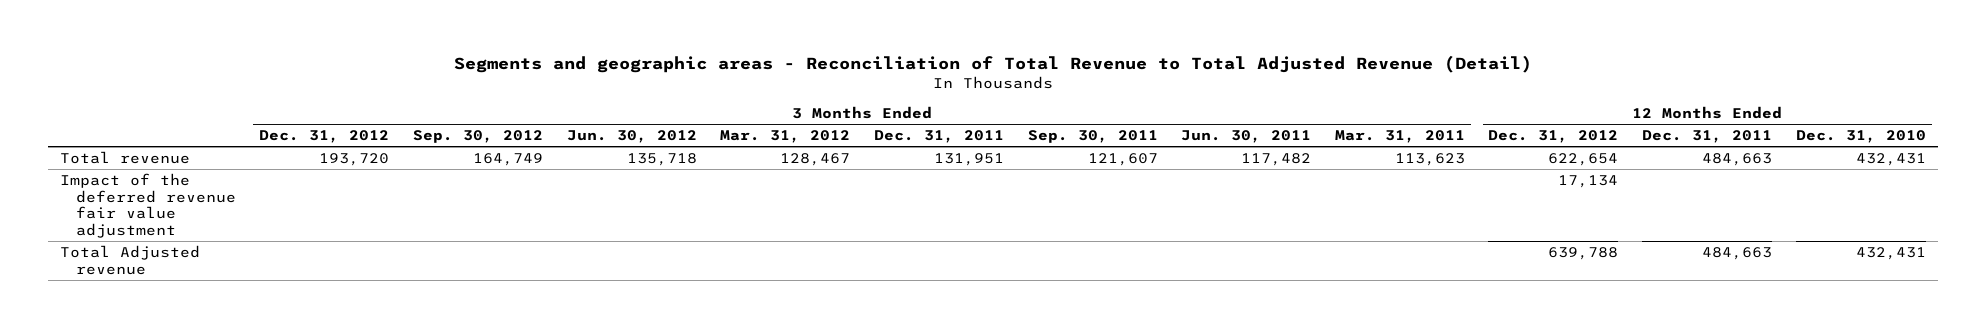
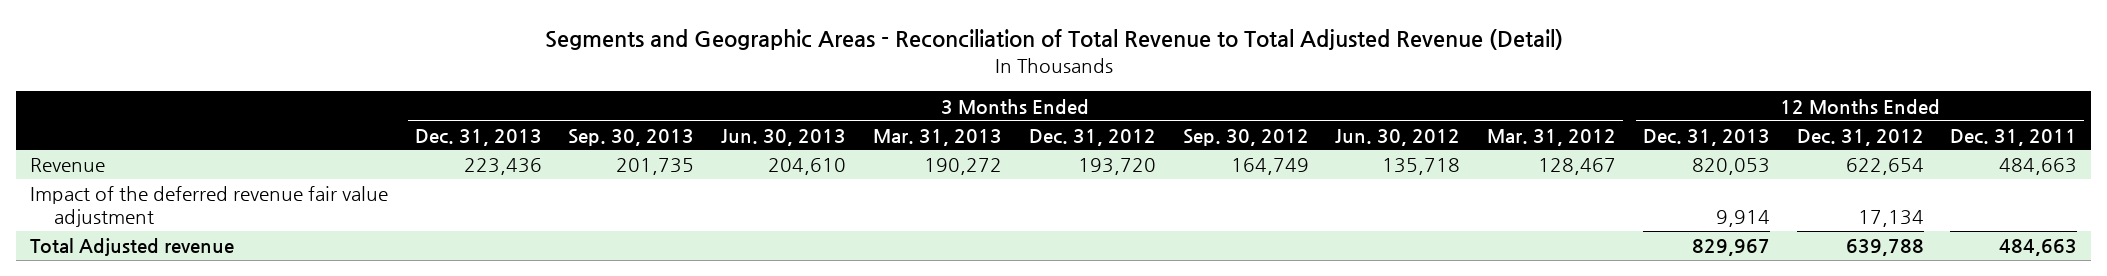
[453,55,1532,74] Segments and geographic areas - Reconciliation of Total Revenue to Total Adjusted Revenue (Detail) -> [544,29,1563,51] Segments and Geographic Areas - Reconciliation of Total Revenue to Total Adjusted Revenue (Detail)
[873,130,1004,144] Dec. 31, 2011 -> none
[1027,130,1158,144] Sep. 30, 2011 -> none
[1181,130,1312,144] Jun. 30, 2011 -> none
[1334,130,1465,144] Mar. 31, 2011 -> none
[1795,130,1926,144] Dec. 31, 2010 -> none
none -> [414,128,542,146] Dec. 31, 2013
none -> [568,128,695,146] Sep. 30, 2013
none -> [721,128,847,146] Jun. 30, 2013
none -> [872,128,1002,146] Mar. 31, 2013
none -> [1642,128,1770,146] Dec. 31, 2013
[59,151,190,165] Total revenue -> [29,158,105,173] Revenue

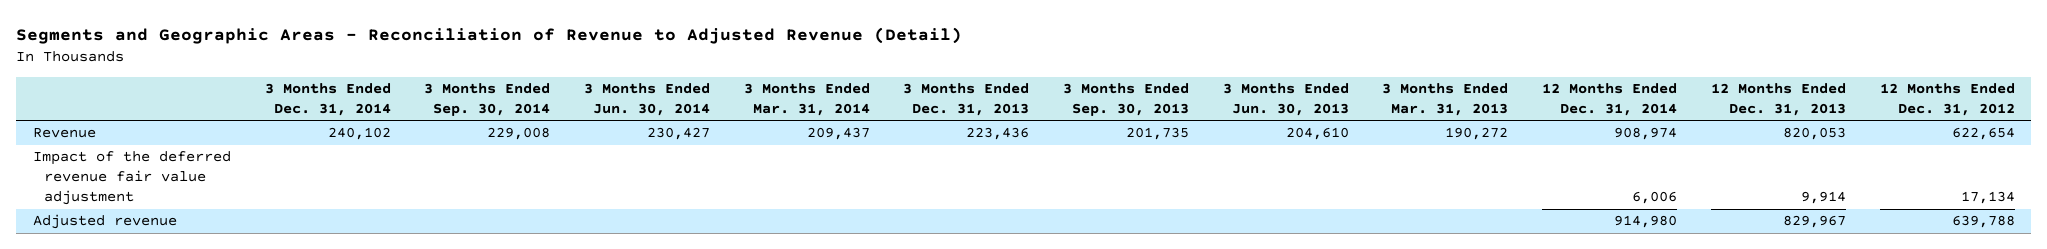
[544,29,1563,51] Segments and Geographic Areas - Reconciliation of Total Revenue to Total Adjusted Revenue (Detail) -> [16,27,963,45] Segments and Geographic Areas - Reconciliation of Revenue to Adjusted Revenue (Detail)
[1028,128,1156,146] Dec. 31, 2012 -> none
[1182,128,1309,146] Sep. 30, 2012 -> none
[1335,128,1461,146] Jun. 30, 2012 -> none
[1487,128,1617,146] Mar. 31, 2012 -> none
[1950,128,2078,146] Dec. 31, 2011 -> none
none -> [264,83,391,117] 3 Months Ended Dec. 31, 2014
none -> [424,83,551,117] 3 Months Ended Sep. 30, 2014
none -> [583,83,710,117] 3 Months Ended Jun. 30, 2014
none -> [743,83,870,117] 3 Months Ended Mar. 31, 2014
none -> [1542,83,1678,117] 12 Months Ended Dec. 31, 2014
[29,238,234,257] Total Adjusted revenue -> [32,214,177,230] Adjusted revenue

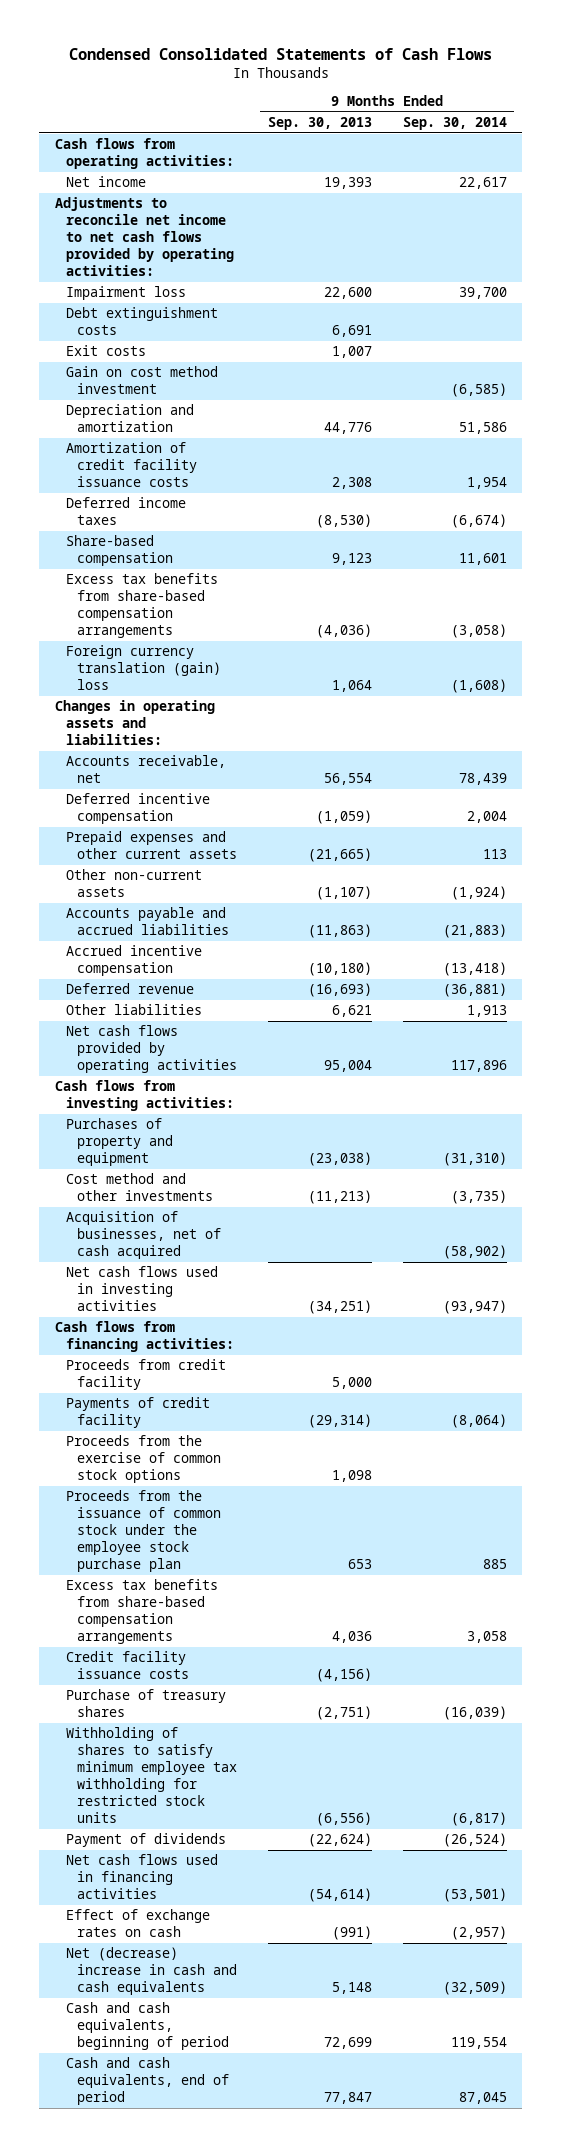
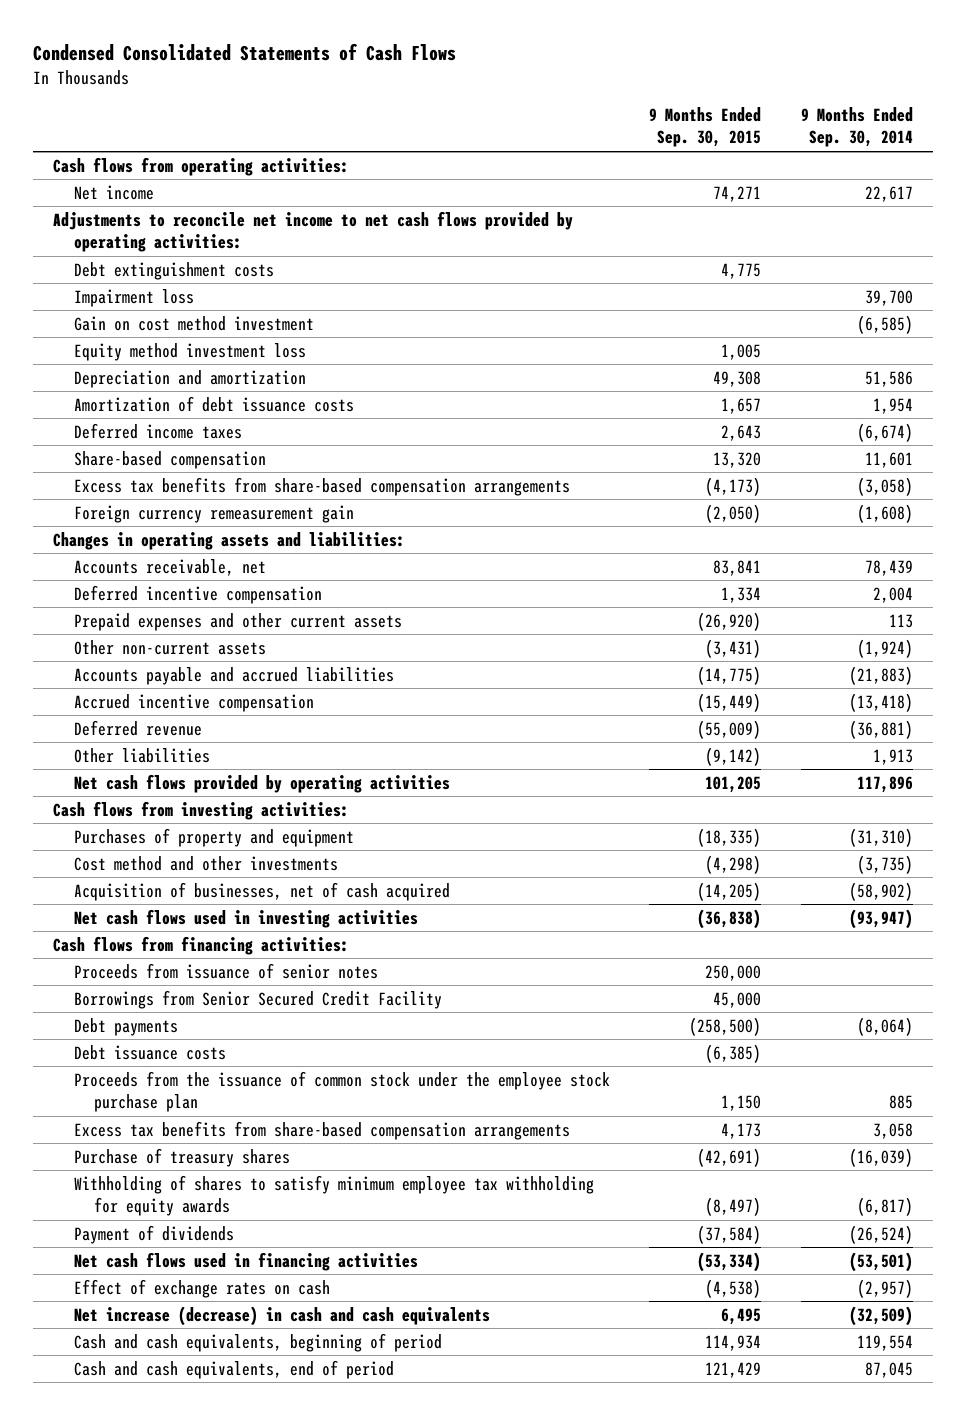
[267,117,372,131] Sep. 30, 2013 -> none
none -> [649,107,762,148] 9 Months Ended Sep. 30, 2015
[65,345,146,357] Exit costs -> none
[65,286,186,301] Impairment loss -> [73,288,194,307] Impairment loss
none -> [73,342,306,361] Equity method investment loss
[65,442,198,488] Amortization of credit facility issuance costs -> [73,395,354,412] Amortization of debt issuance costs
[65,645,222,691] Foreign currency translation (gain) loss -> [73,504,354,523] Foreign currency remeasurement gain
[65,1359,226,1391] Proceeds from credit facility -> none
[65,1435,222,1484] Proceeds from the exercise of common stock options -> none
none -> [73,962,378,979] Proceeds from issuance of senior notes
none -> [73,989,442,1009] Borrowings from Senior Secured Credit Facility
[65,1397,210,1429] Payments of credit facility -> [73,1017,178,1036] Debt payments
none -> [73,1044,226,1060] Debt issuance costs
[65,1651,190,1680] Credit facility issuance costs -> none
[65,1727,238,1824] Withholding of shares to satisfy minimum employee tax withholding for restricted stock units -> [73,1174,594,1217] Withholding of shares to satisfy minimum employee tax withholding for equity awards
[65,1947,238,1996] Net (decrease) increase in cash and cash equivalents -> [73,1305,490,1326] Net increase (decrease) in cash and cash equivalents

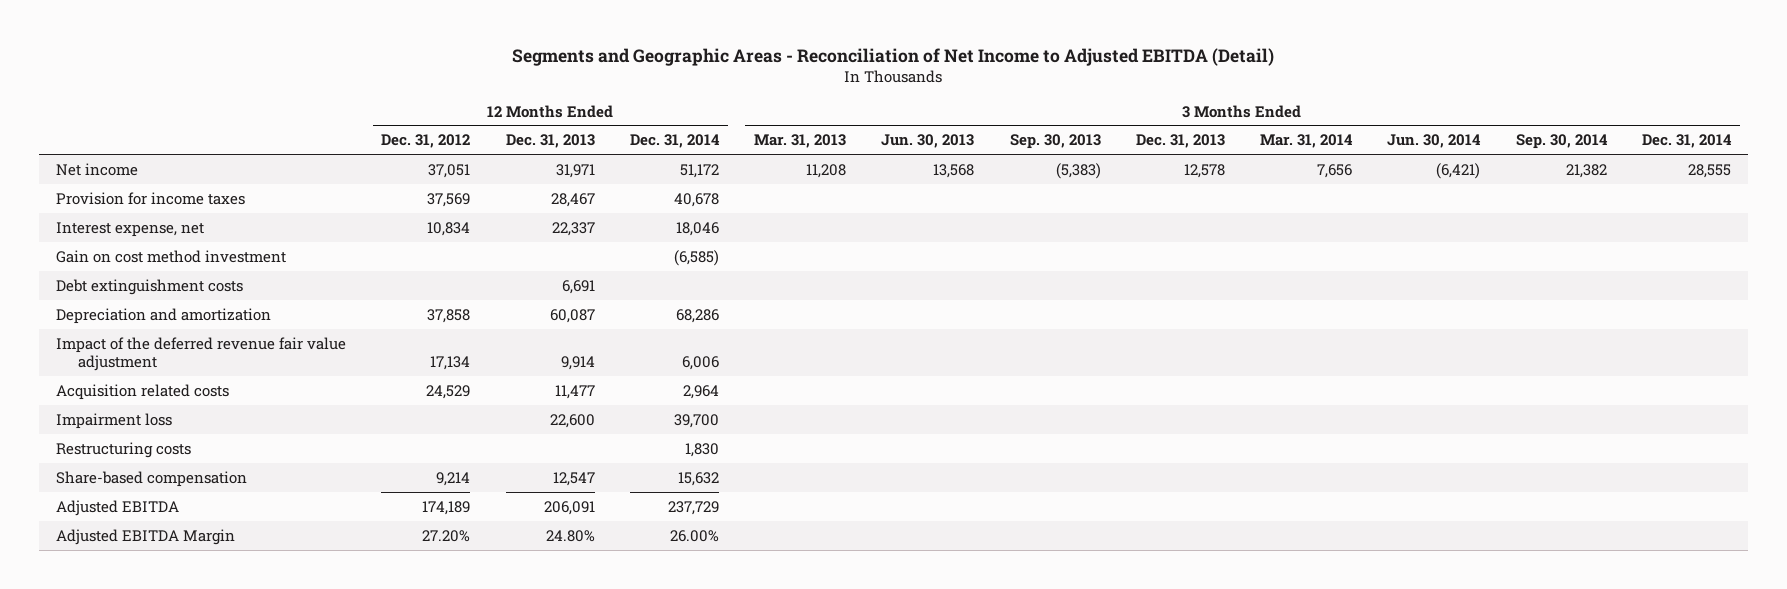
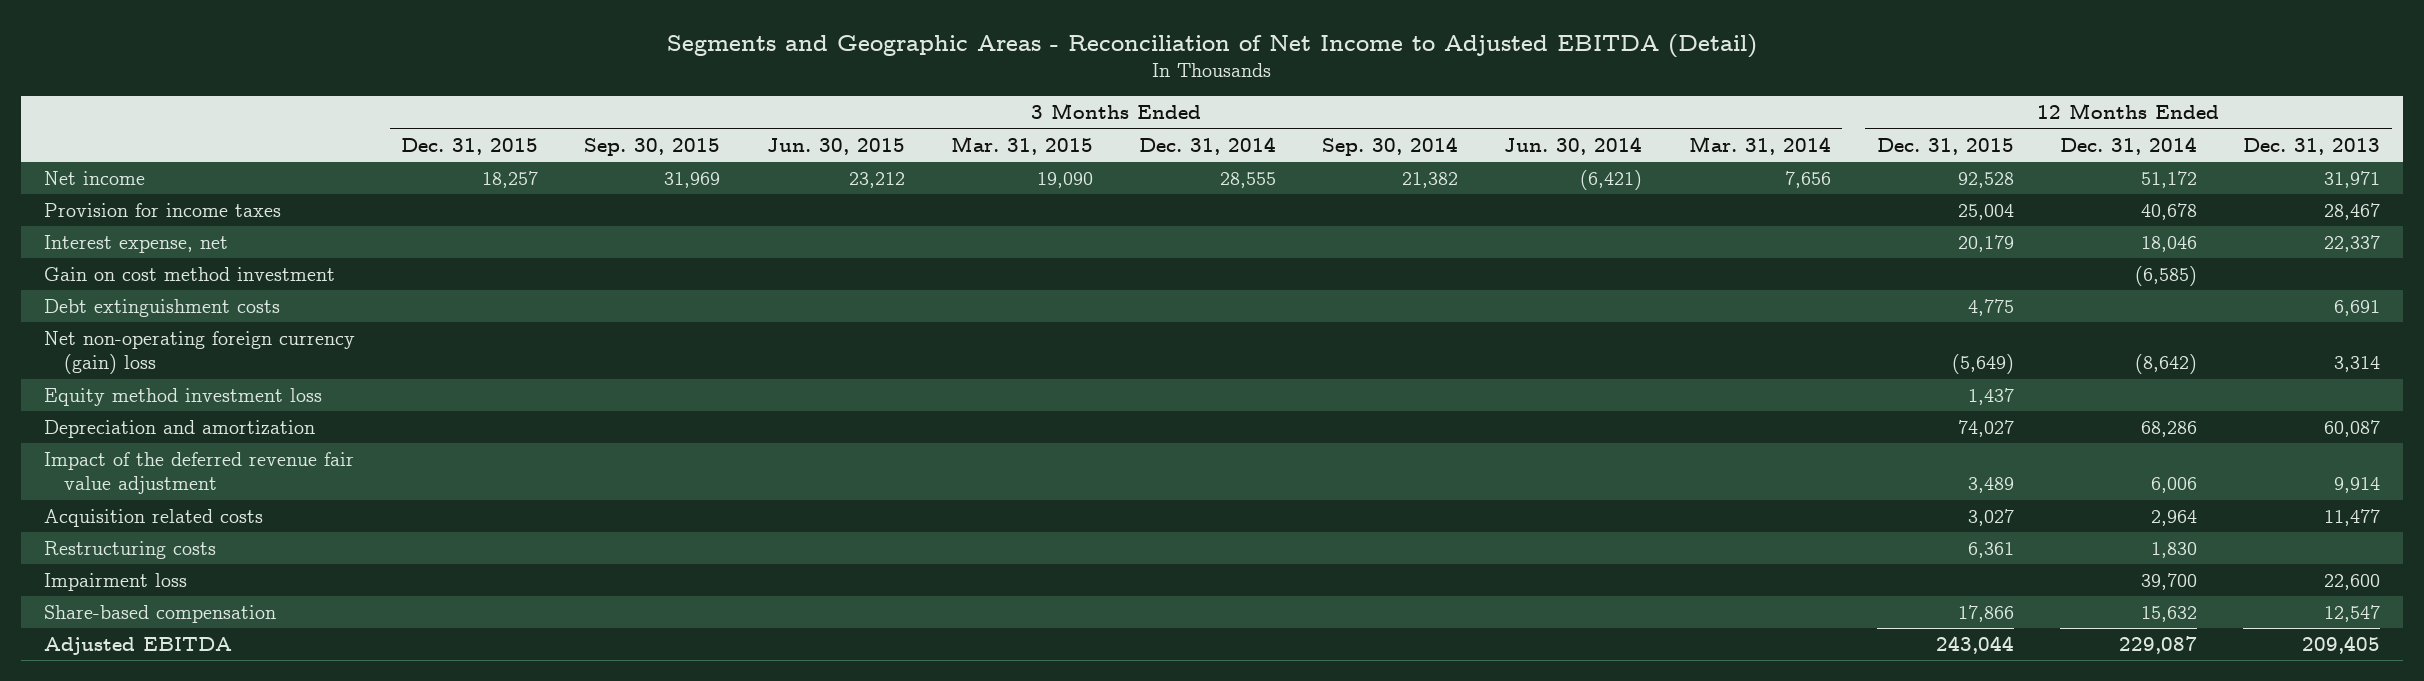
[381,134,471,149] Dec. 31, 2012 -> none
[754,134,847,149] Mar. 31, 2013 -> none
[881,134,975,149] Jun. 30, 2013 -> none
[1009,134,1101,150] Sep. 30, 2013 -> none
[1135,134,1225,149] Dec. 31, 2013 -> none
none -> [401,137,539,155] Dec. 31, 2015
none -> [584,137,721,156] Sep. 30, 2015
none -> [766,137,905,155] Jun. 30, 2015
none -> [950,135,1093,155] Mar. 31, 2015
none -> [1876,137,2014,155] Dec. 31, 2015
none -> [43,330,355,375] Net non-operating foreign currency (gain) loss
none -> [43,387,322,406] Equity method investment loss
[56,412,173,429] Impairment loss -> [43,572,187,591] Impairment loss
[56,528,236,545] Adjusted EBITDA Margin -> none
[543,500,595,515] 206,091 -> [2302,635,2381,654] 209,405
[667,500,719,515] 237,729 -> [2118,635,2197,654] 229,087

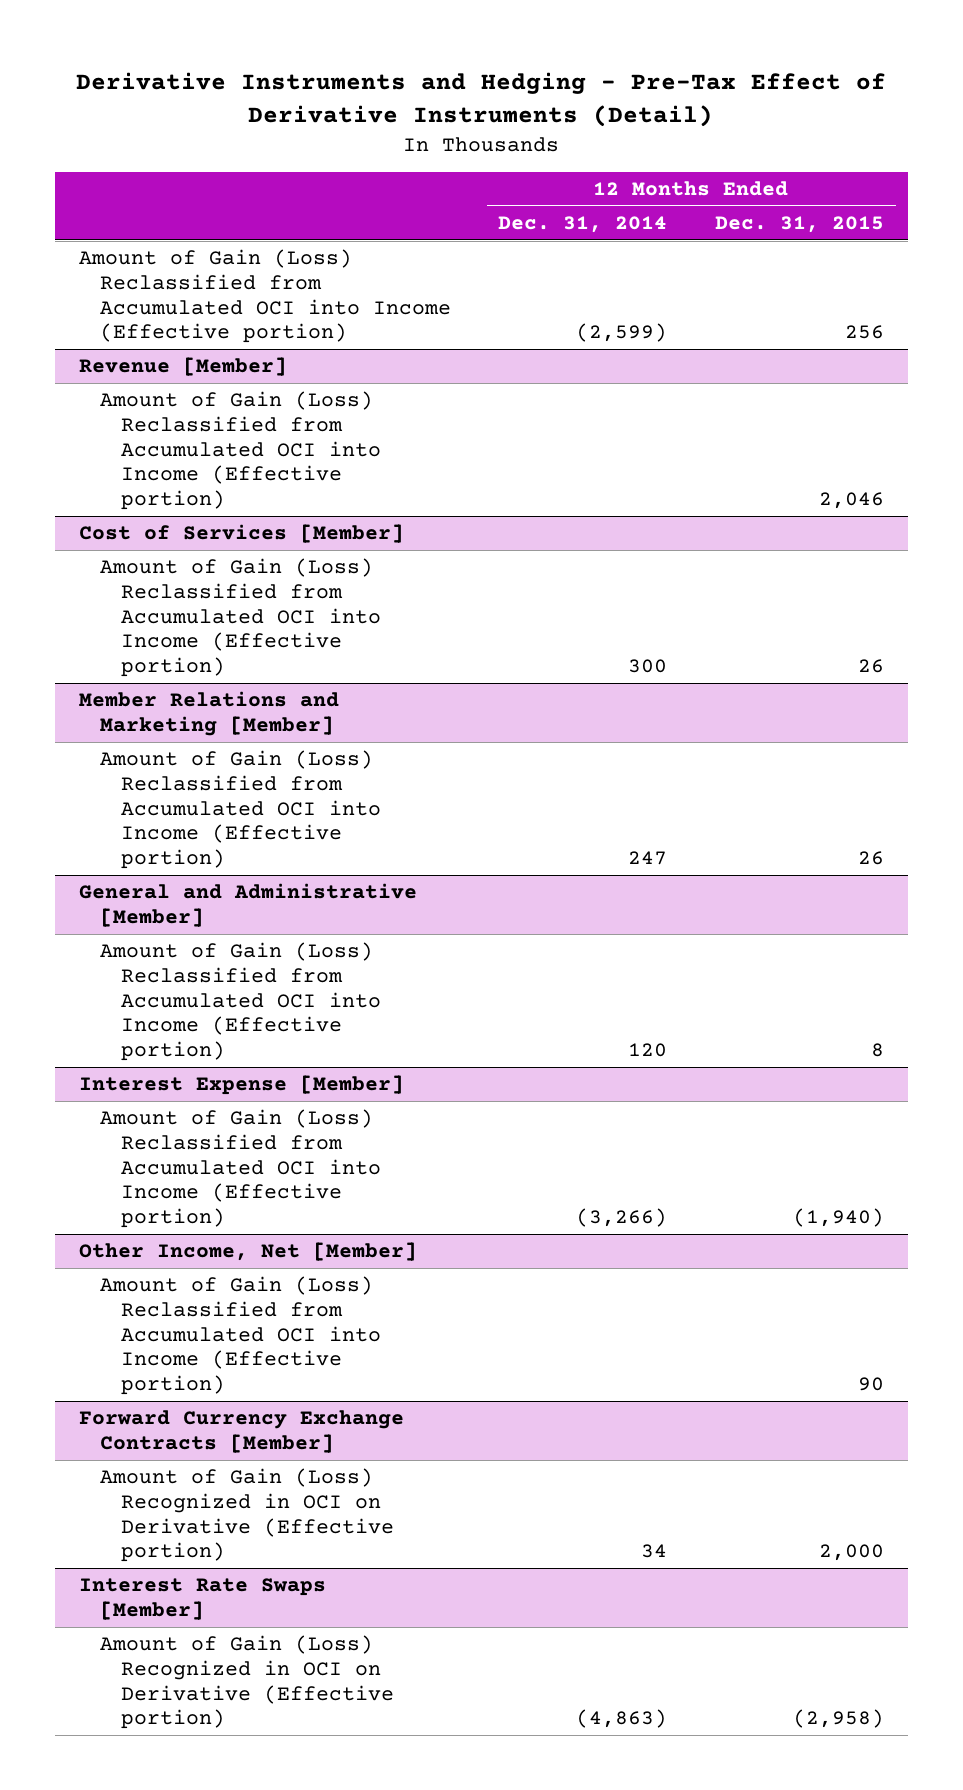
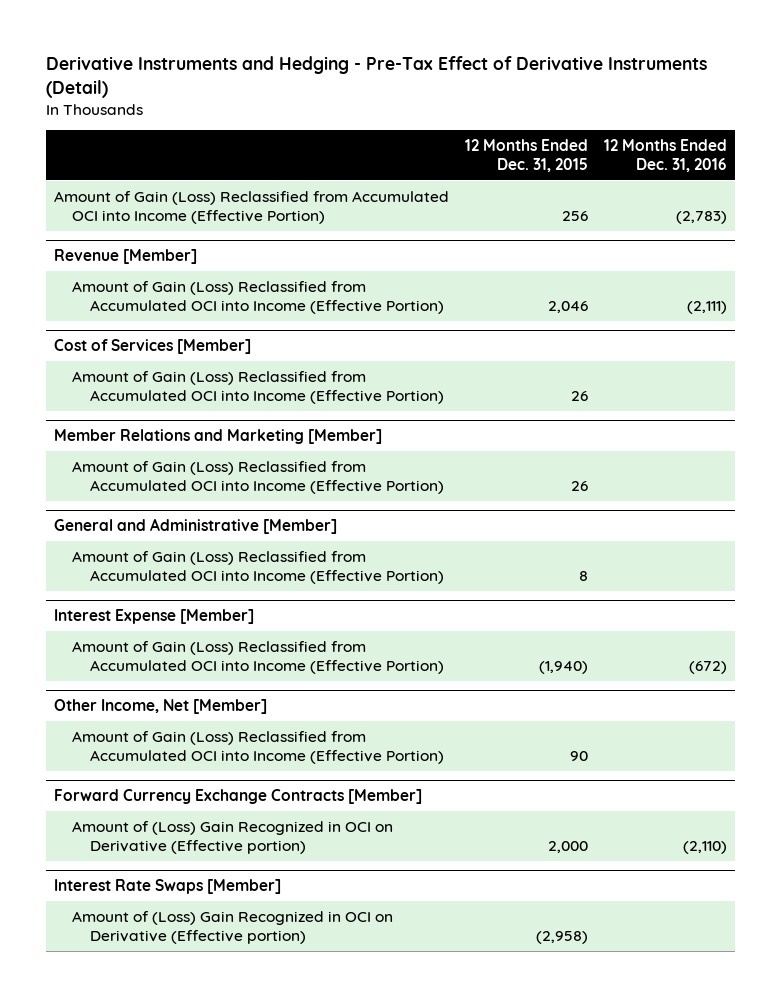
[498,215,668,233] Dec. 31, 2014 -> none
none -> [603,138,727,173] 12 Months Ended Dec. 31, 2016
[79,249,451,344] Amount of Gain (Loss) Reclassified from Accumulated OCI into Income (Effective portion) -> [54,190,450,224] Amount of Gain (Loss) Reclassified from Accumulated OCI into Income (Effective Portion)
[99,391,381,510] Amount of Gain (Loss) Reclassified from Accumulated OCI into Income (Effective portion) -> [72,280,444,314] Amount of Gain (Loss) Reclassified from Accumulated OCI into Income (Effective Portion)
[99,558,381,677] Amount of Gain (Loss) Reclassified from Accumulated OCI into Income (Effective portion) -> [72,370,444,404] Amount of Gain (Loss) Reclassified from Accumulated OCI into Income (Effective Portion)
[99,750,381,869] Amount of Gain (Loss) Reclassified from Accumulated OCI into Income (Effective portion) -> [72,460,444,494] Amount of Gain (Loss) Reclassified from Accumulated OCI into Income (Effective Portion)
[99,942,381,1061] Amount of Gain (Loss) Reclassified from Accumulated OCI into Income (Effective portion) -> [72,550,444,584] Amount of Gain (Loss) Reclassified from Accumulated OCI into Income (Effective Portion)
[99,1109,381,1228] Amount of Gain (Loss) Reclassified from Accumulated OCI into Income (Effective portion) -> [72,640,444,674] Amount of Gain (Loss) Reclassified from Accumulated OCI into Income (Effective Portion)
[99,1276,381,1395] Amount of Gain (Loss) Reclassified from Accumulated OCI into Income (Effective portion) -> [72,730,444,764] Amount of Gain (Loss) Reclassified from Accumulated OCI into Income (Effective Portion)
[99,1468,394,1563] Amount of Gain (Loss) Recognized in OCI on Derivative (Effective portion) -> [72,820,394,854] Amount of (Loss) Gain Recognized in OCI on Derivative (Effective portion)
[99,1635,394,1730] Amount of Gain (Loss) Recognized in OCI on Derivative (Effective portion) -> [72,910,394,944] Amount of (Loss) Gain Recognized in OCI on Derivative (Effective portion)

